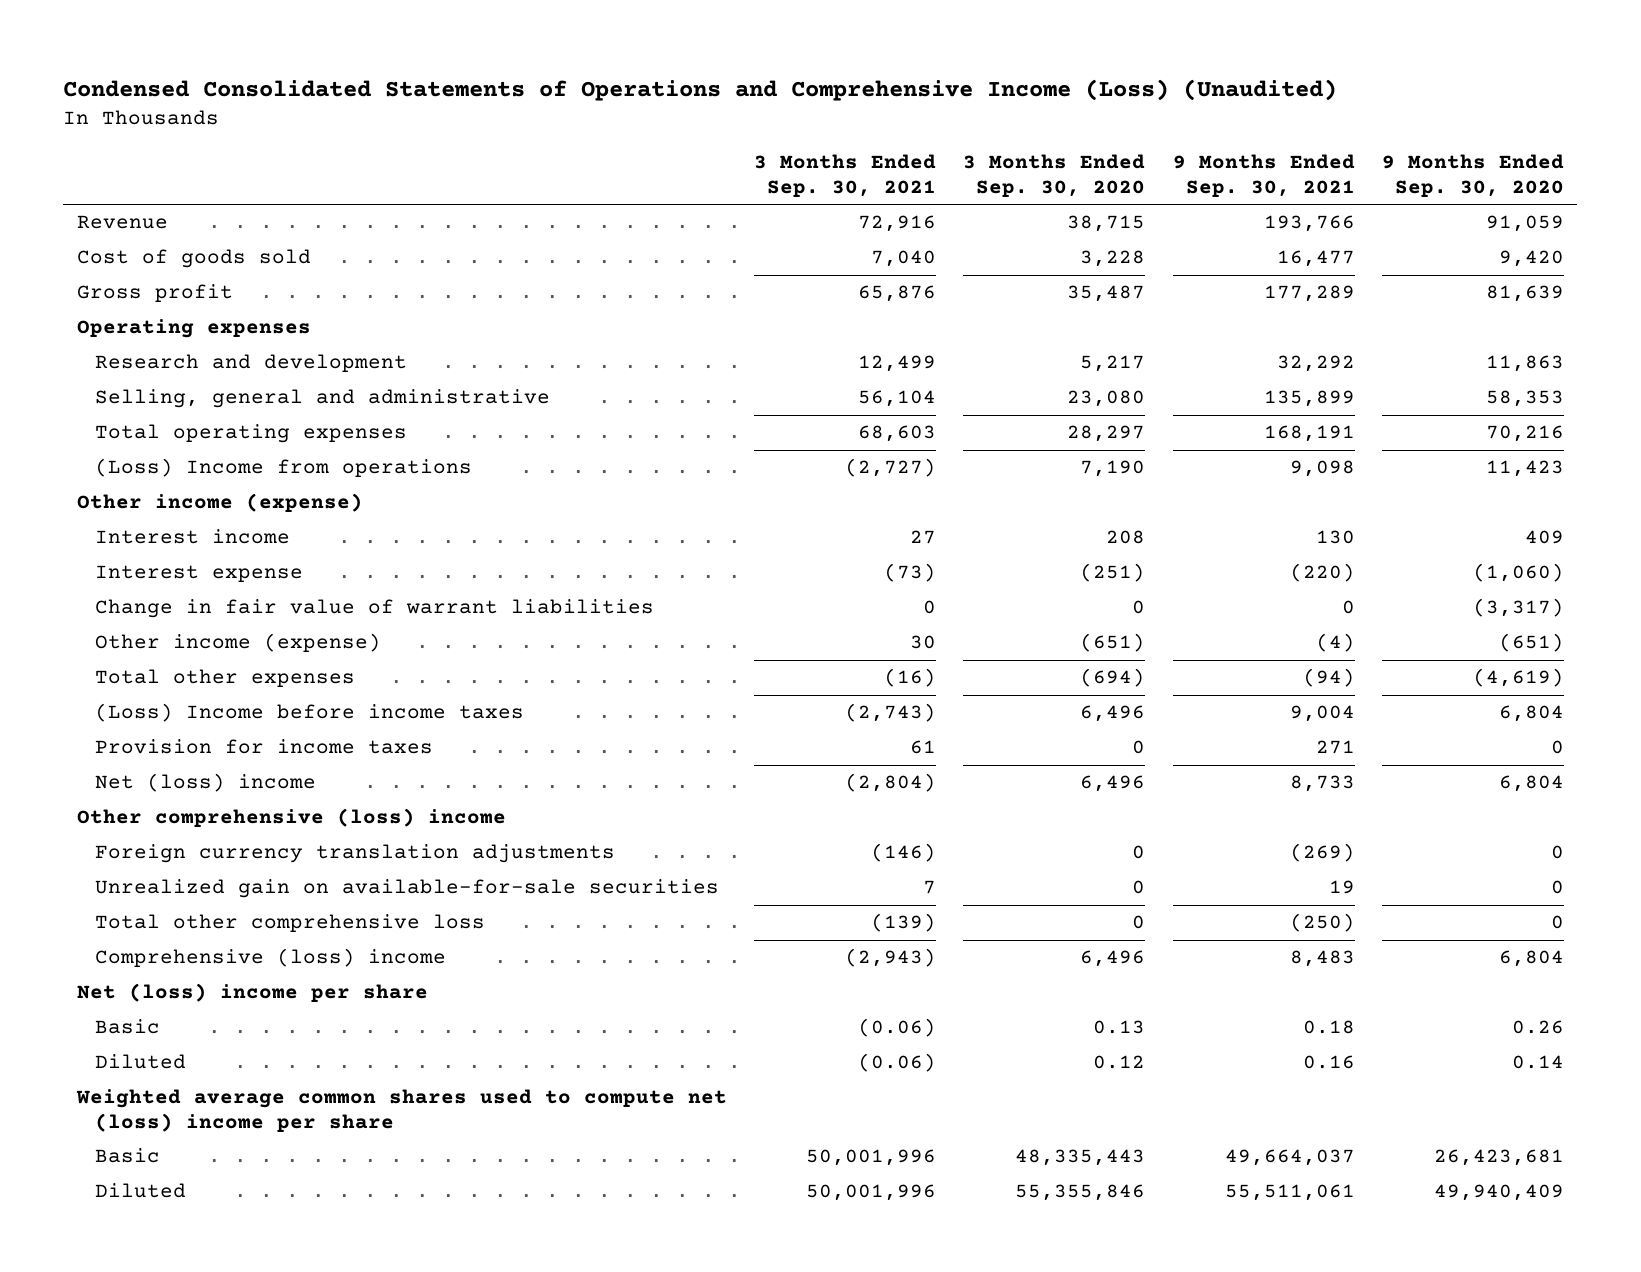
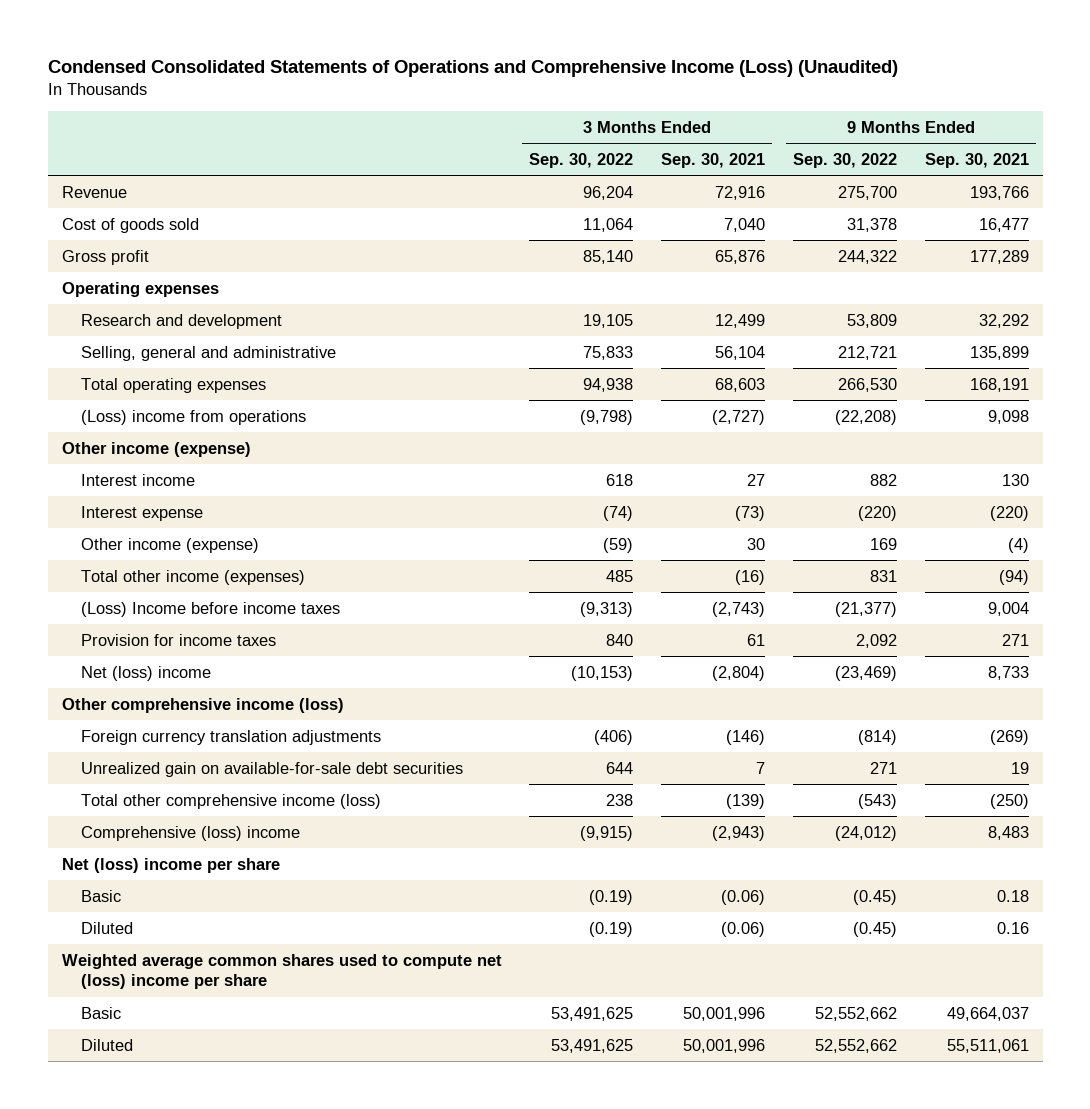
[963,154,1146,197] 3 Months Ended Sep. 30, 2020 -> none
[1381,154,1564,197] 9 Months Ended Sep. 30, 2020 -> none
none -> [529,152,634,168] Sep. 30, 2022
none -> [792,152,897,168] Sep. 30, 2022
[95,458,473,478] (Loss) Income from operations -> [80,409,306,425] (Loss) income from operations
[95,599,655,619] Change in fair value of warrant liabilities -> none
[95,669,356,688] Total other expenses -> [80,569,305,585] Total other income (expenses)
[76,808,506,828] Other comprehensive (loss) income -> [61,697,344,713] Other comprehensive income (loss)
[95,879,720,899] Unrealized gain on available-for-sale securities -> [80,761,463,777] Unrealized gain on available-for-sale debt securities
[95,914,486,933] Total other comprehensive loss -> [80,793,381,809] Total other comprehensive income (loss)

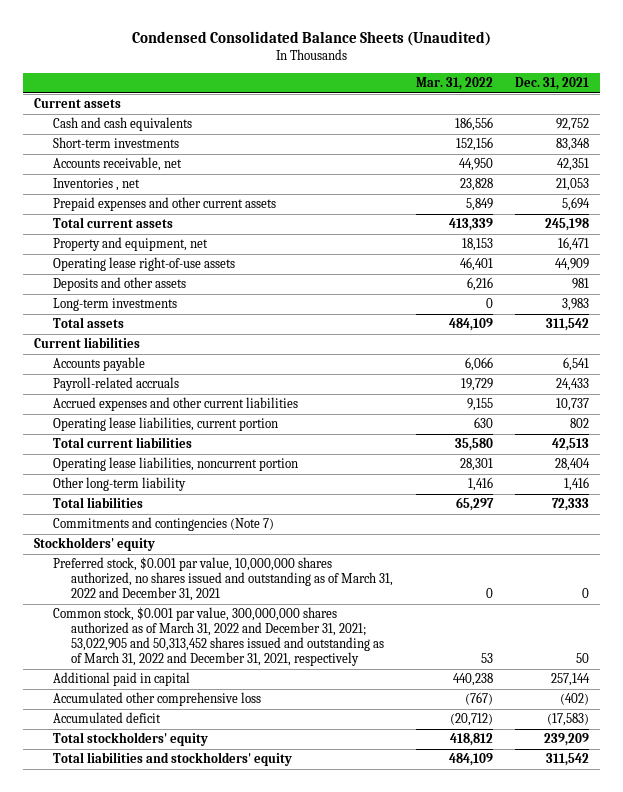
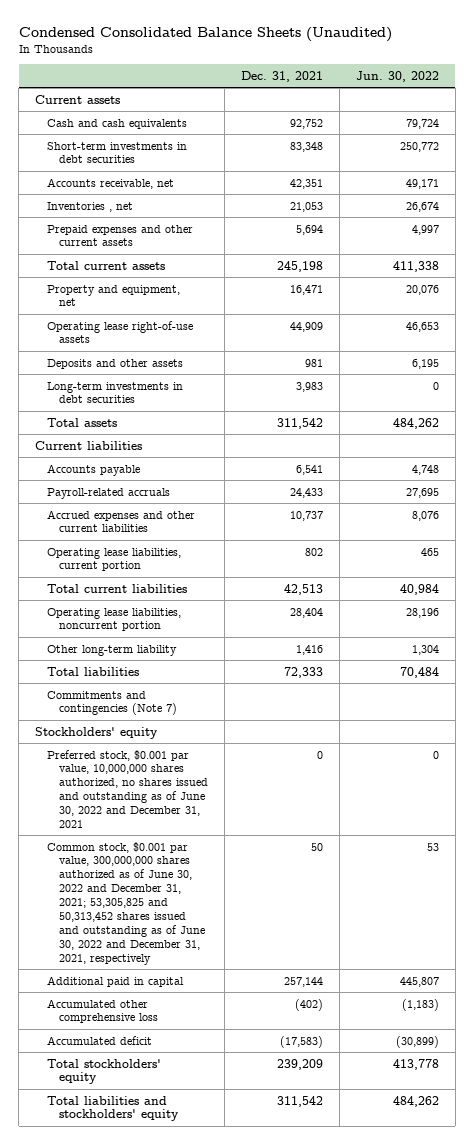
[415,77,493,91] Mar. 31, 2022 -> none
none -> [355,70,439,82] Jun. 30, 2022
[52,137,179,149] Short-term investments -> [47,141,188,164] Short-term investments in debt securities
[52,298,177,312] Long-term investments -> [47,381,184,404] Long-term investments in debt securities
[52,557,394,602] Preferred stock, $0.001 par value, 10,000,000 shares authorized, no shares issued and outstanding as of March 31, 2022 and December 31, 2021 -> [47,749,209,828] Preferred stock, $0.001 par value, 10,000,000 shares authorized, no shares issued and outstanding as of June 30, 2022 and December 31, 2021
[52,607,385,667] Common stock, $0.001 par value, 300,000,000 shares authorized as of March 31, 2022 and December 31, 2021; 53,022,905 and 50,313,452 shares issued and outstanding as of March 31, 2022 and December 31, 2021, respectively -> [47,841,206,965] Common stock, $0.001 par value, 300,000,000 shares authorized as of June 30, 2022 and December 31, 2021; 53,305,825 and 50,313,452 shares issued and outstanding as of June 30, 2022 and December 31, 2021, respectively

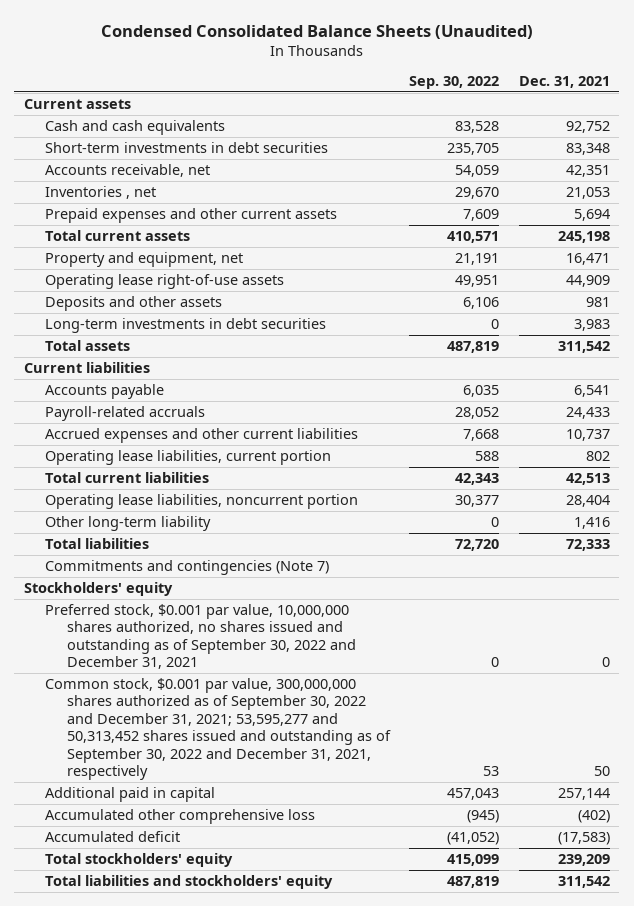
[355,70,439,82] Jun. 30, 2022 -> none
none -> [409,76,500,90] Sep. 30, 2022
[47,749,209,828] Preferred stock, $0.001 par value, 10,000,000 shares authorized, no shares issued and outstanding as of June 30, 2022 and December 31, 2021 -> [45,603,356,670] Preferred stock, $0.001 par value, 10,000,000 shares authorized, no shares issued and outstanding as of September 30, 2022 and December 31, 2021
[47,841,206,965] Common stock, $0.001 par value, 300,000,000 shares authorized as of June 30, 2022 and December 31, 2021; 53,305,825 and 50,313,452 shares issued and outstanding as of June 30, 2022 and December 31, 2021, respectively -> [45,677,391,780] Common stock, $0.001 par value, 300,000,000 shares authorized as of September 30, 2022 and December 31, 2021; 53,595,277 and 50,313,452 shares issued and outstanding as of September 30, 2022 and December 31, 2021, respectively

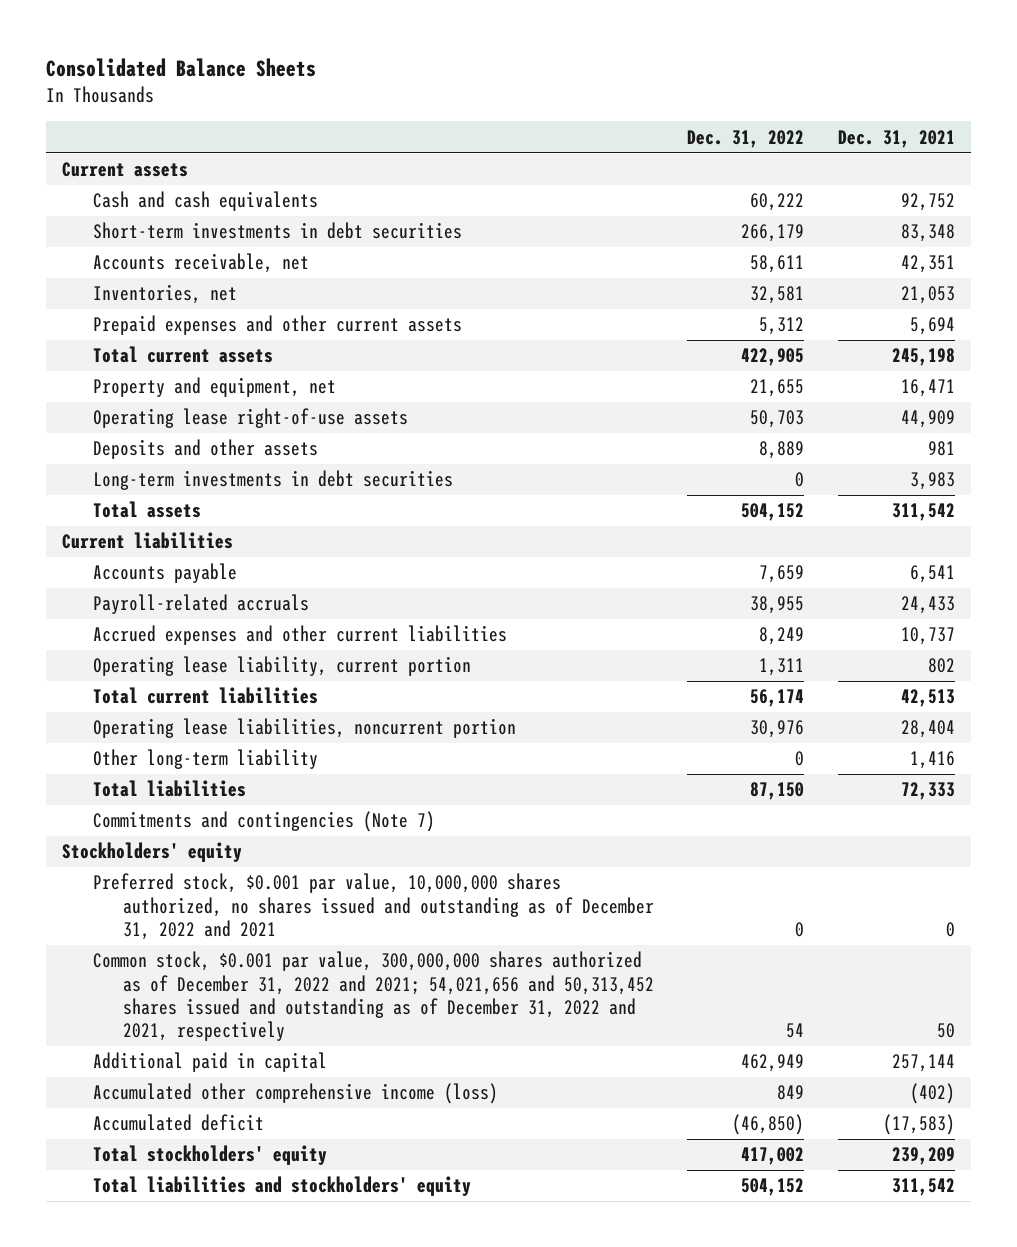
[100,24,533,39] Condensed Consolidated Balance Sheets (Unaudited) -> [45,57,316,77] Consolidated Balance Sheets
[409,76,500,90] Sep. 30, 2022 -> none
none -> [687,129,805,148] Dec. 31, 2022
[45,185,157,199] Inventories , net -> [92,284,237,305] Inventories, net
[45,449,332,465] Operating lease liabilities, current portion -> [92,656,471,677] Operating lease liability, current portion
[45,603,356,670] Preferred stock, $0.001 par value, 10,000,000 shares authorized, no shares issued and outstanding as of September 30, 2022 and December 31, 2021 -> [92,873,654,941] Preferred stock, $0.001 par value, 10,000,000 shares authorized, no shares issued and outstanding as of December 31, 2022 and 2021
[45,677,391,780] Common stock, $0.001 par value, 300,000,000 shares authorized as of September 30, 2022 and December 31, 2021; 53,595,277 and 50,313,452 shares issued and outstanding as of September 30, 2022 and December 31, 2021, respectively -> [92,951,654,1042] Common stock, $0.001 par value, 300,000,000 shares authorized as of December 31, 2022 and 2021; 54,021,656 and 50,313,452 shares issued and outstanding as of December 31, 2022 and 2021, respectively
[45,808,316,824] Accumulated other comprehensive loss -> [92,1083,498,1105] Accumulated other comprehensive income (loss)

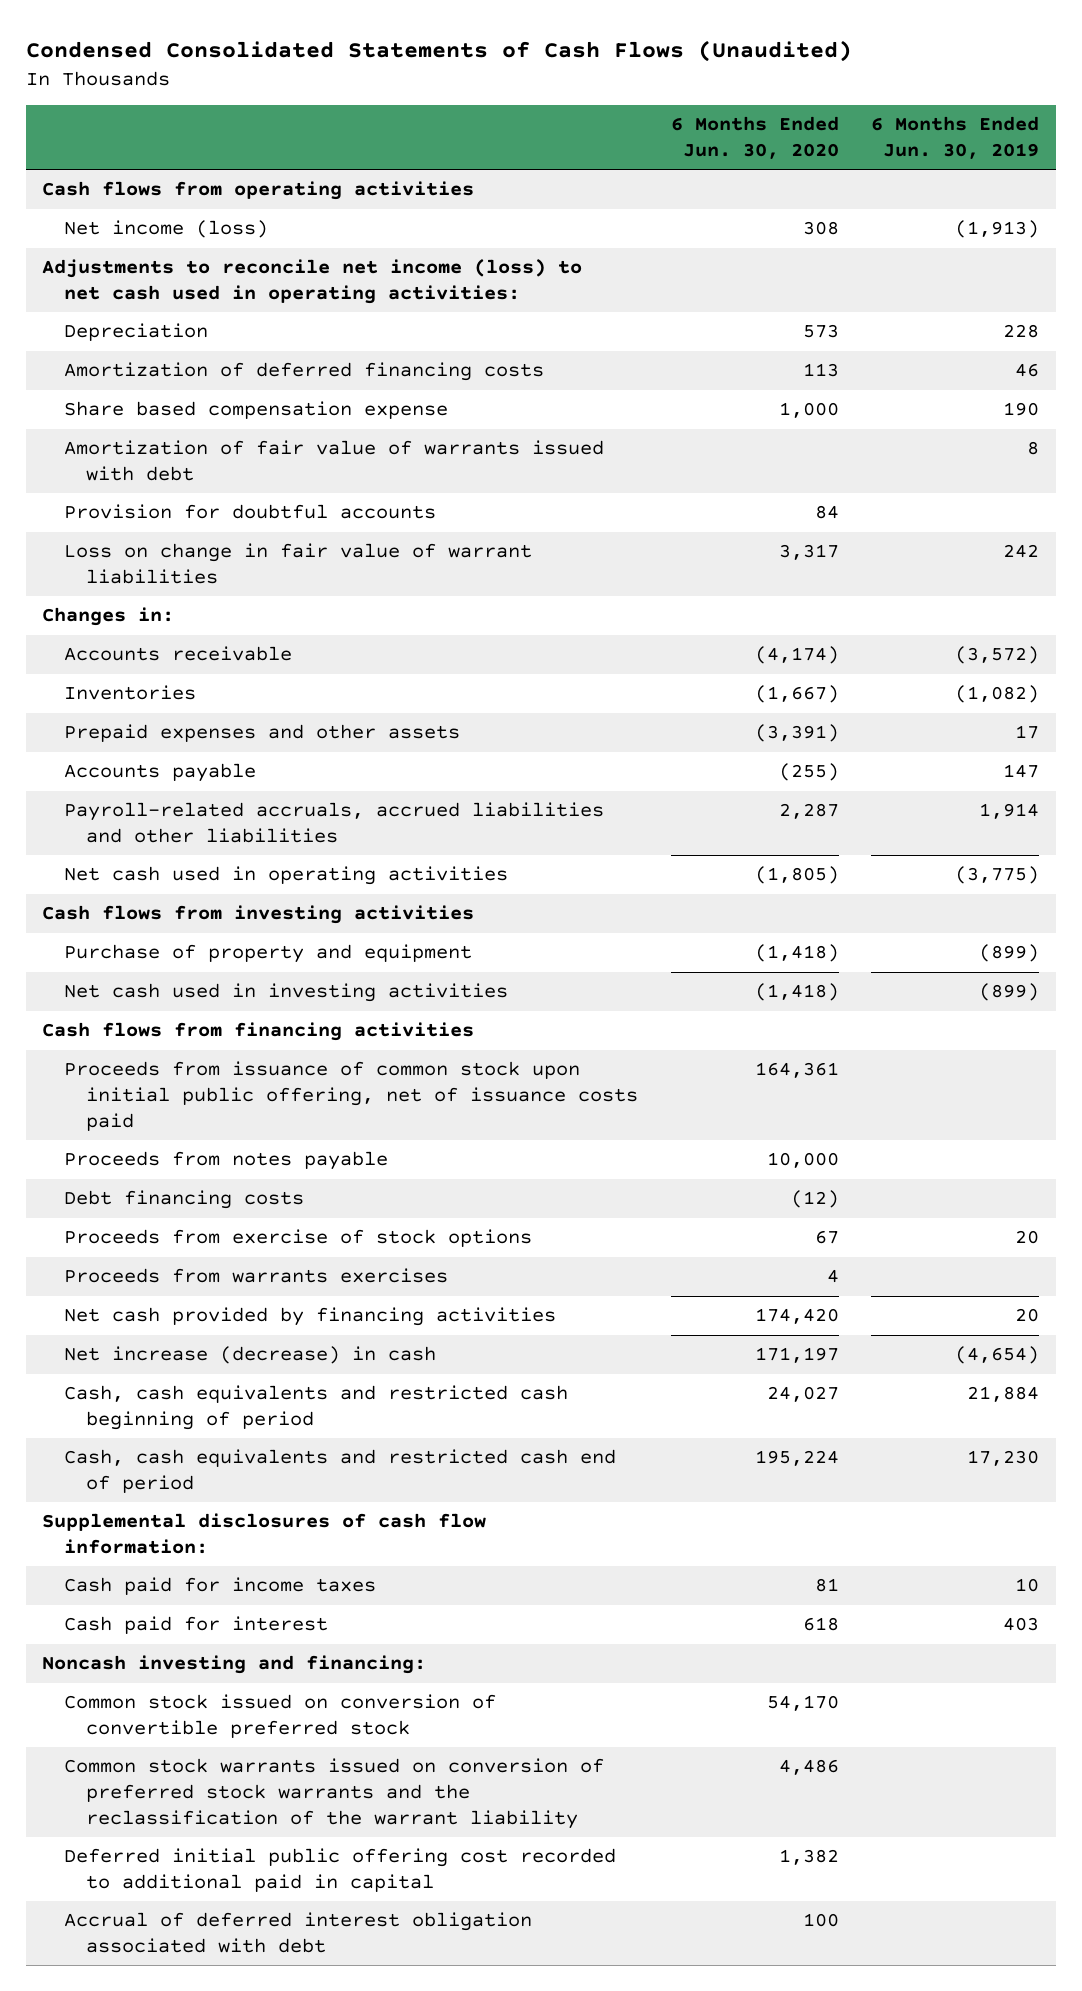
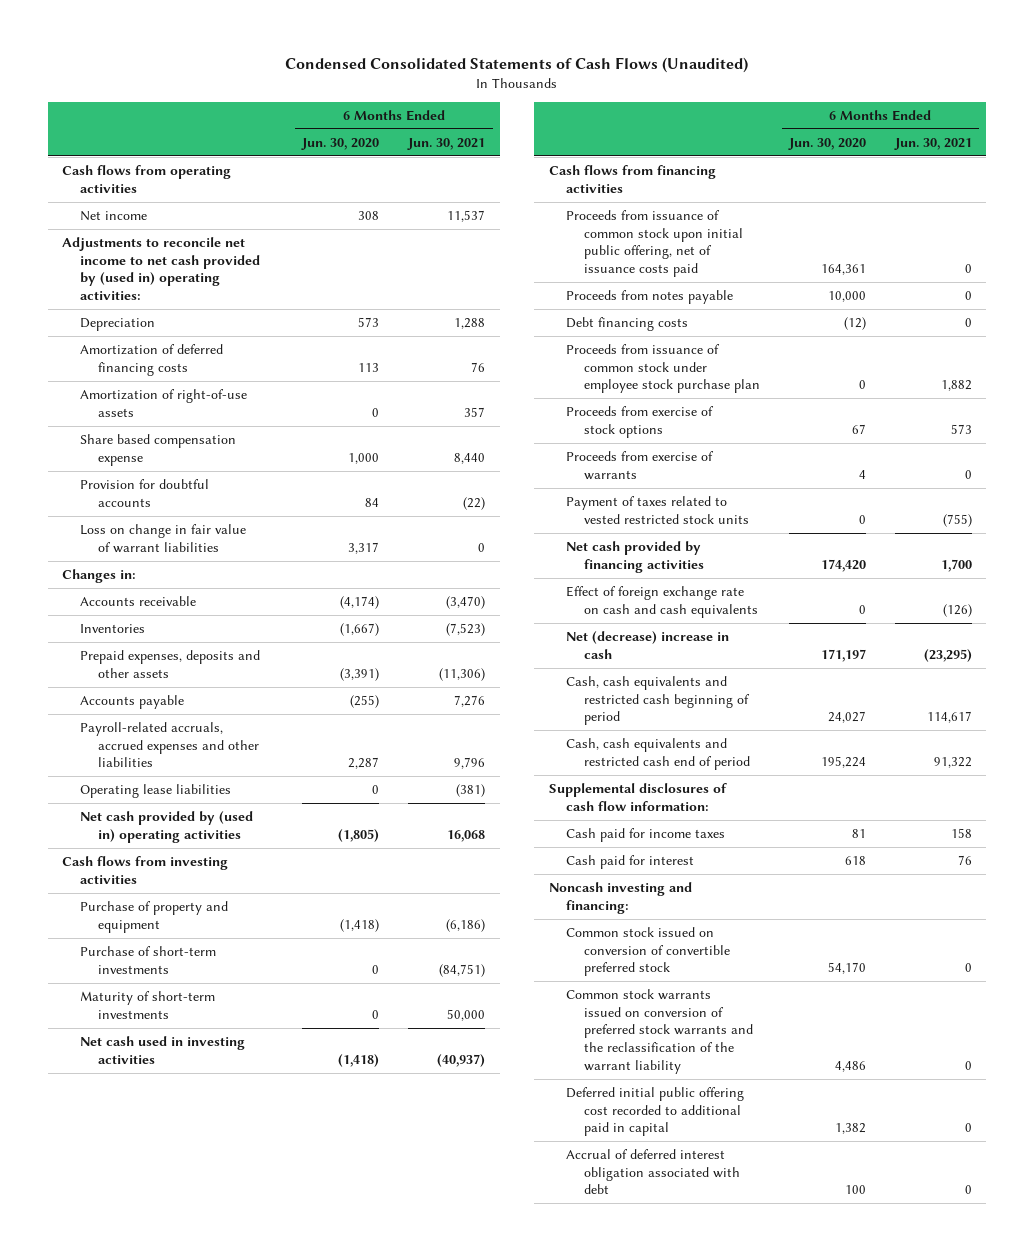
[871,116,1040,160] 6 Months Ended Jun. 30, 2019 -> none
none -> [407,137,486,150] Jun. 30, 2021
[64,220,269,239] Net income (loss) -> [80,210,148,221] Net income
[42,259,583,305] Adjustments to reconcile net income (loss) to net cash used in operating activities: -> [62,236,261,301] Adjustments to reconcile net income to net cash provided by (used in) operating activities:
none -> [80,388,248,417] Amortization of right-of-use assets
[64,440,605,482] Amortization of fair value of warrants issued with debt -> none
[64,724,461,743] Prepaid expenses and other assets -> [80,649,261,678] Prepaid expenses, deposits and other assets
[64,802,605,844] Payroll-related accruals, accrued liabilities and other liabilities -> [80,721,259,768] Payroll-related accruals, accrued expenses and other liabilities
none -> [80,783,232,798] Operating lease liabilities
[64,866,509,886] Net cash used in operating activities -> [80,810,254,843] Net cash provided by (used in) operating activities
none -> [80,945,217,974] Purchase of short-term investments
none -> [80,990,216,1019] Maturity of short-term investments
none -> [566,343,760,394] Proceeds from issuance of common stock under employee stock purchase plan
[64,1268,449,1284] Proceeds from warrants exercises -> [566,450,715,480] Proceeds from exercise of warrants
none -> [566,495,749,524] Payment of taxes related to vested restricted stock units
none -> [566,585,758,618] Effect of foreign exchange rate on cash and cash equivalents
[64,1346,437,1365] Net increase (decrease) in cash -> [566,630,730,659] Net (decrease) increase in cash

